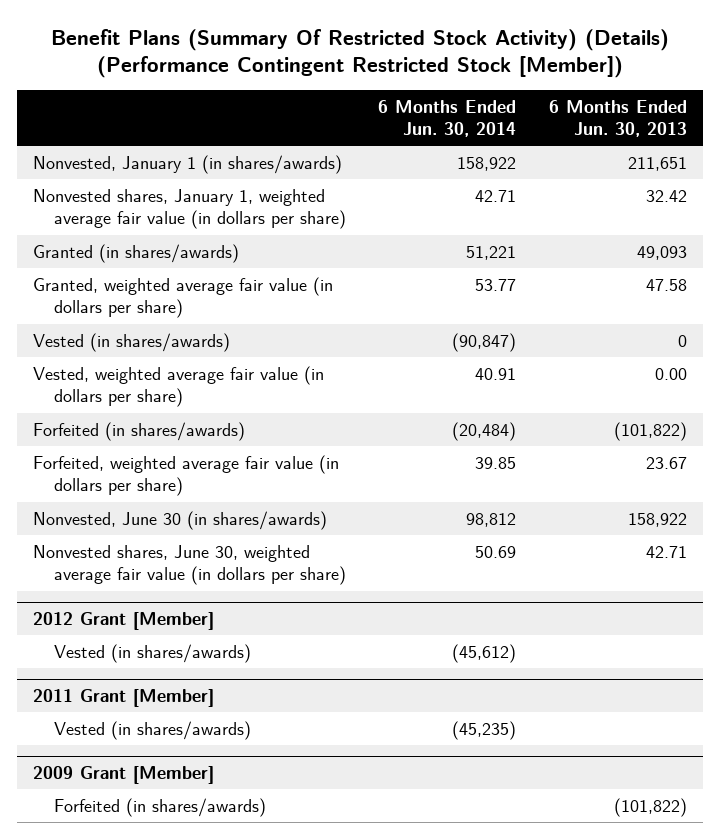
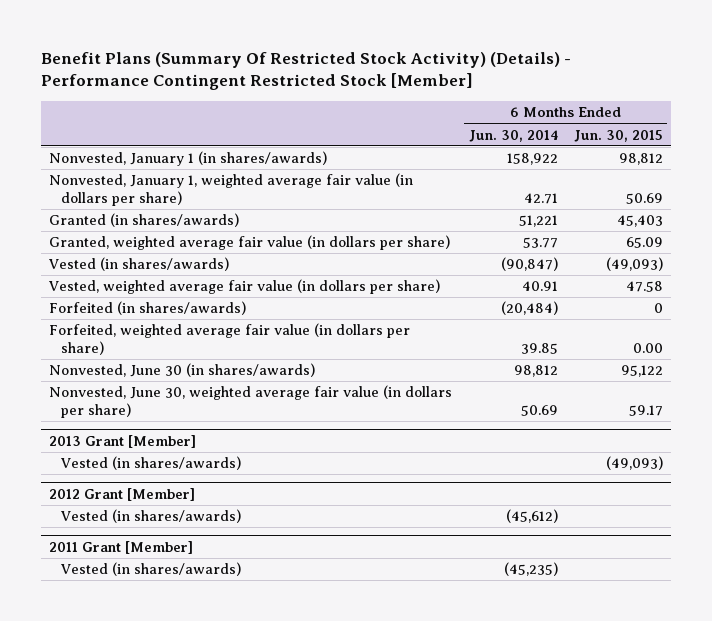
[51,28,670,79] Benefit Plans (Summary Of Restricted Stock Activity) (Details) (Performance Contingent Restricted Stock [Member]) -> [40,51,571,91] Benefit Plans (Summary Of Restricted Stock Activity) (Details) - Performance Contingent Restricted Stock [Member]
[549,99,688,138] 6 Months Ended Jun. 30, 2013 -> none
none -> [573,129,663,142] Jun. 30, 2015
[33,188,346,230] Nonvested shares, January 1, weighted average fair value (in dollars per share) -> [49,173,414,207] Nonvested, January 1, weighted average fair value (in dollars per share)
[33,544,346,586] Nonvested shares, June 30, weighted average fair value (in dollars per share) -> [49,385,453,419] Nonvested, June 30, weighted average fair value (in dollars per share)
none -> [49,435,197,449] 2013 Grant [Member]
none -> [60,456,242,471] Vested (in shares/awards)
[33,766,215,785] 2009 Grant [Member] -> none
[53,797,266,817] Forfeited (in shares/awards) -> none

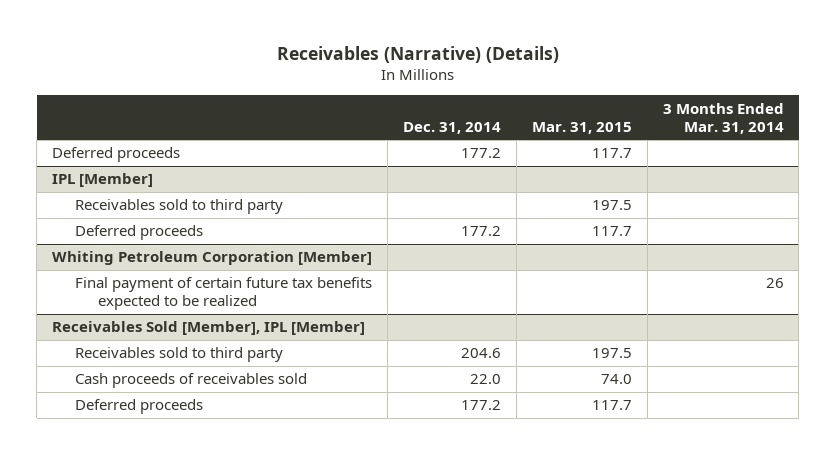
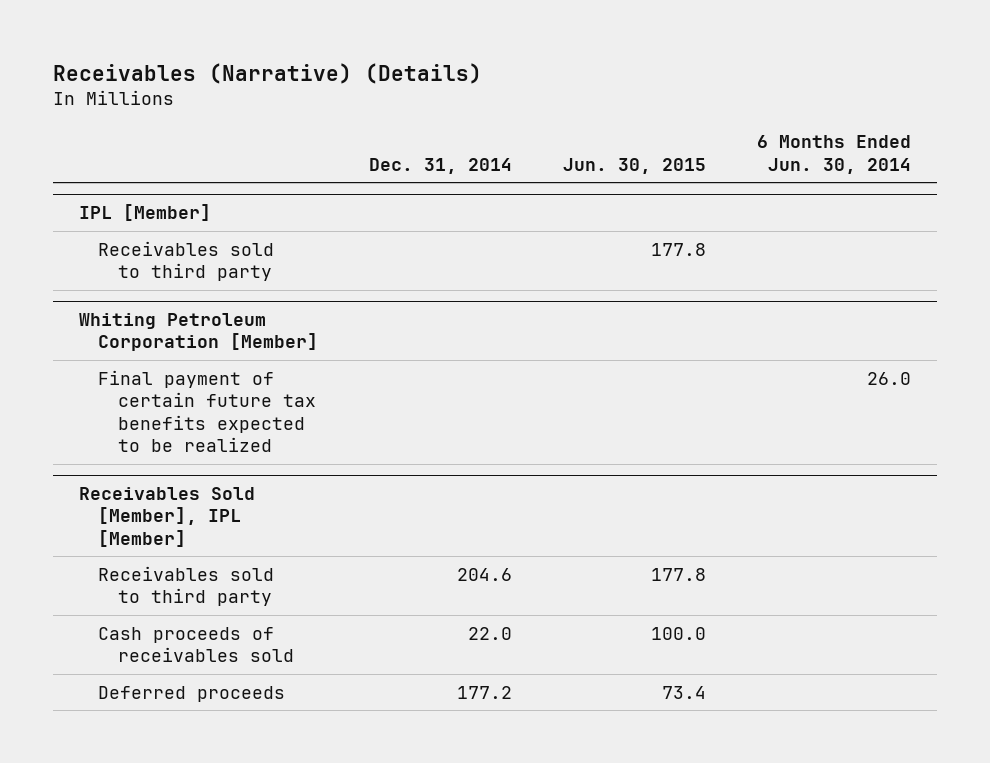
[531,121,632,134] Mar. 31, 2015 -> none
[662,102,784,134] 3 Months Ended Mar. 31, 2014 -> none
none -> [563,157,707,174] Jun. 30, 2015
none -> [757,135,912,174] 6 Months Ended Jun. 30, 2014
[52,147,181,163] Deferred proceeds -> none
[74,225,203,241] Deferred proceeds -> none

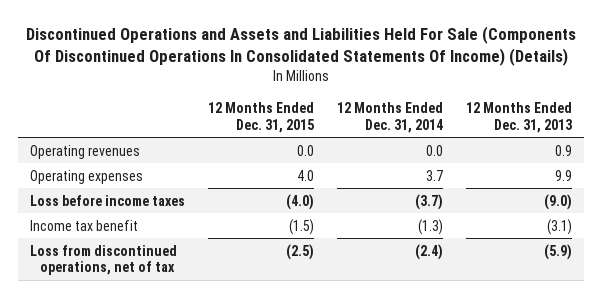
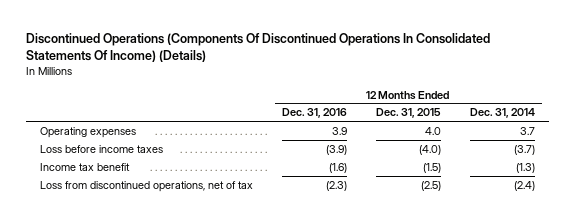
[26,26,577,67] Discontinued Operations and Assets and Liabilities Held For Sale (Components Of Discontinued Operations In Consolidated Statements Of Income) (Details) -> [25,32,490,62] Discontinued Operations (Components Of Discontinued Operations In Consolidated Statements Of Income) (Details)
[466,102,573,133] 12 Months Ended Dec. 31, 2013 -> none
none -> [281,108,347,119] Dec. 31, 2016
[29,144,140,159] Operating revenues -> none

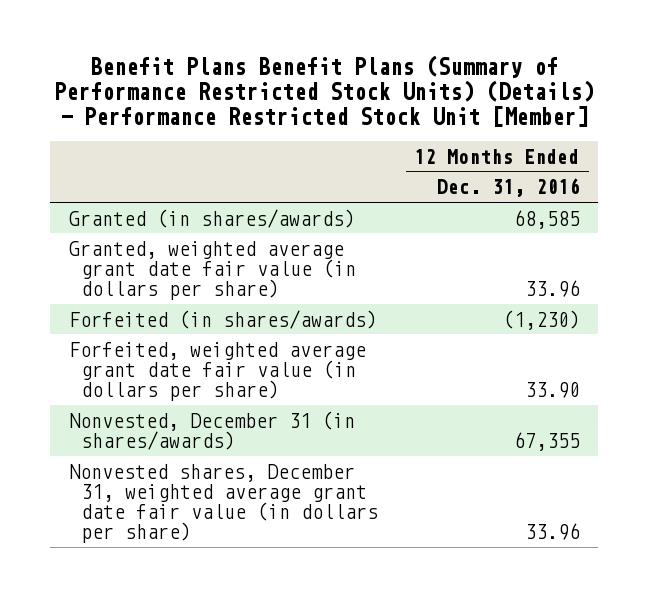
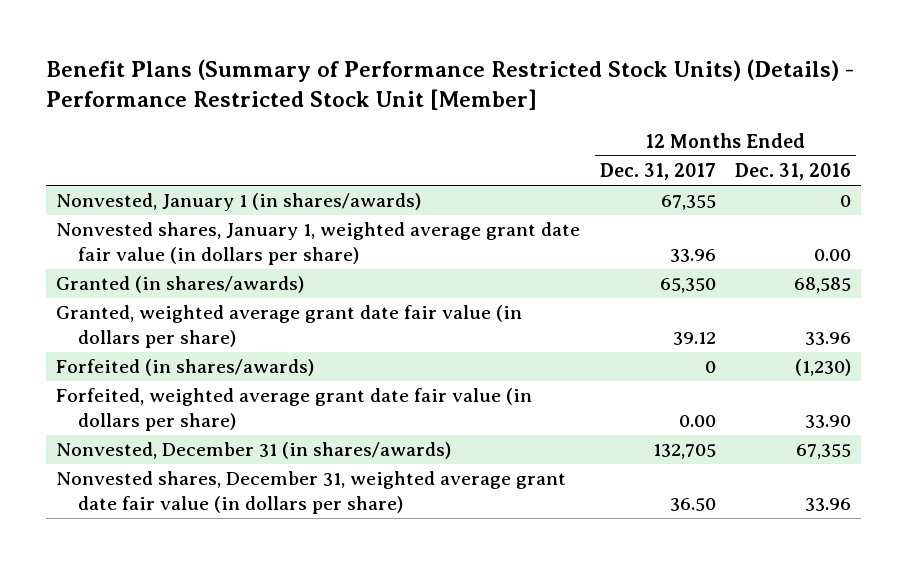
[54,55,595,128] Benefit Plans Benefit Plans (Summary of Performance Restricted Stock Units) (Details) - Performance Restricted Stock Unit [Member] -> [46,58,855,110] Benefit Plans (Summary of Performance Restricted Stock Units) (Details) - Performance Restricted Stock Unit [Member]
none -> [599,163,716,181] Dec. 31, 2017
none -> [56,193,422,212] Nonvested, January 1 (in shares/awards)
none -> [56,222,581,265] Nonvested shares, January 1, weighted average grant date fair value (in dollars per share)

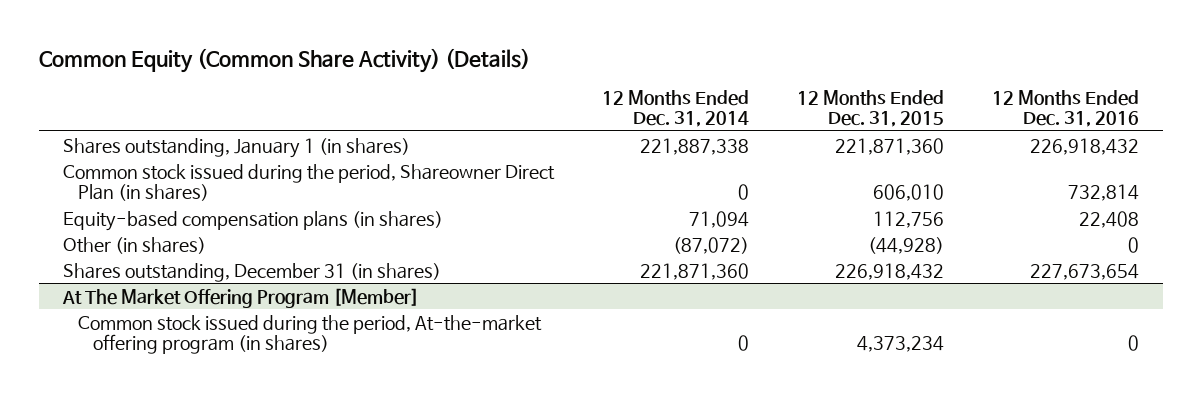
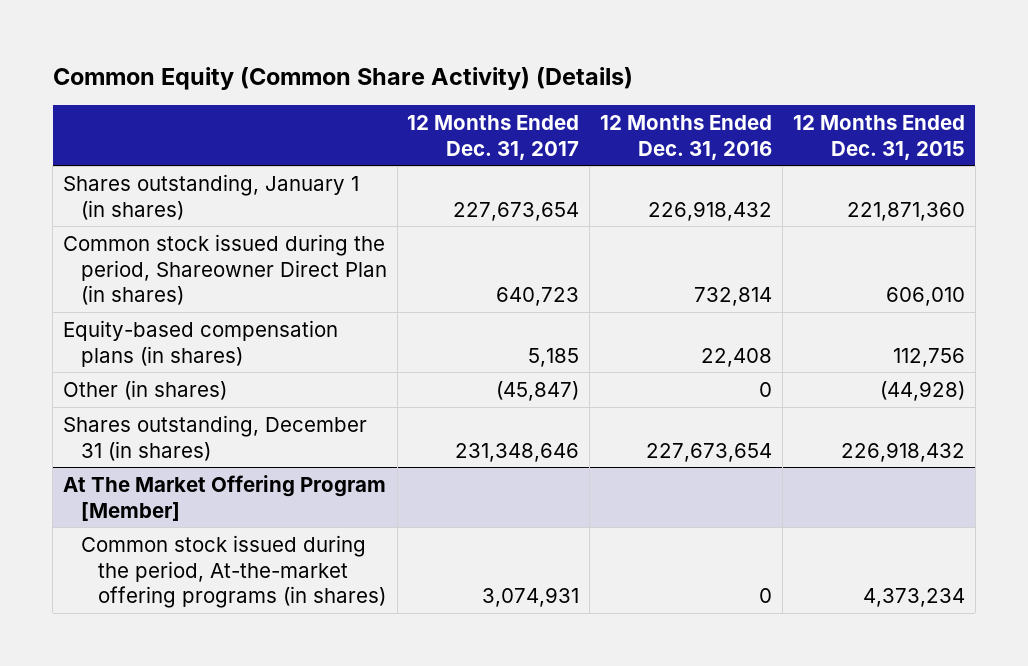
[601,89,749,128] 12 Months Ended Dec. 31, 2014 -> none
none -> [407,114,580,160] 12 Months Ended Dec. 31, 2017
[77,314,542,354] Common stock issued during the period, At-the-market offering program (in shares) -> [80,534,387,609] Common stock issued during the period, At-the-market offering programs (in shares)

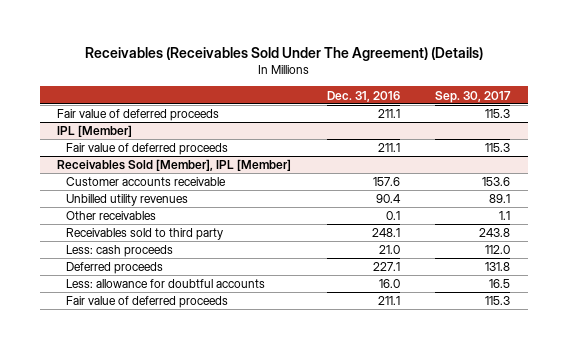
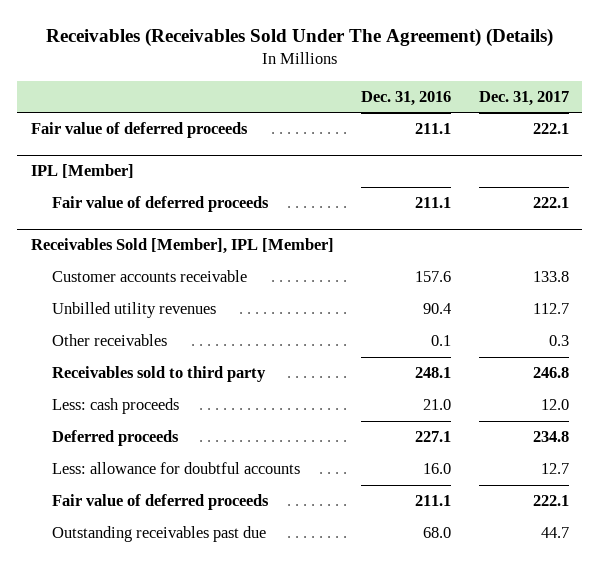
[435,90,512,103] Sep. 30, 2017 -> none
none -> [478,90,569,106] Dec. 31, 2017
none -> [52,526,267,543] Outstanding receivables past due

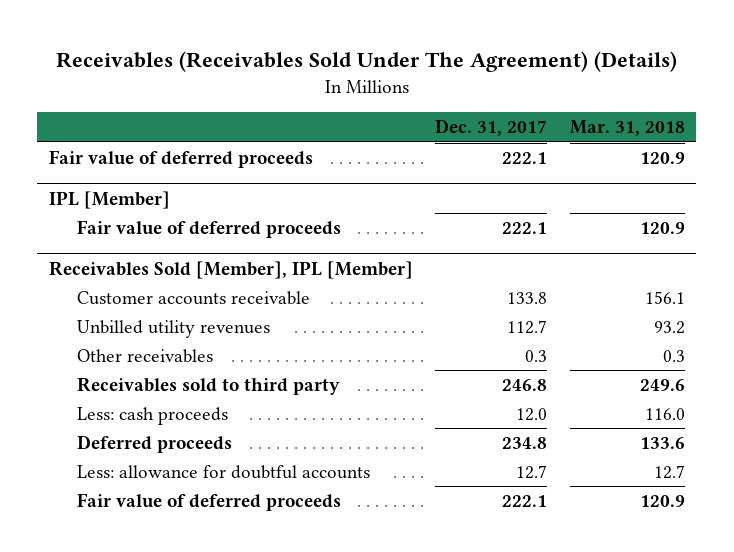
[361,90,452,106] Dec. 31, 2016 -> none
none -> [569,120,685,137] Mar. 31, 2018
[52,526,267,543] Outstanding receivables past due -> none

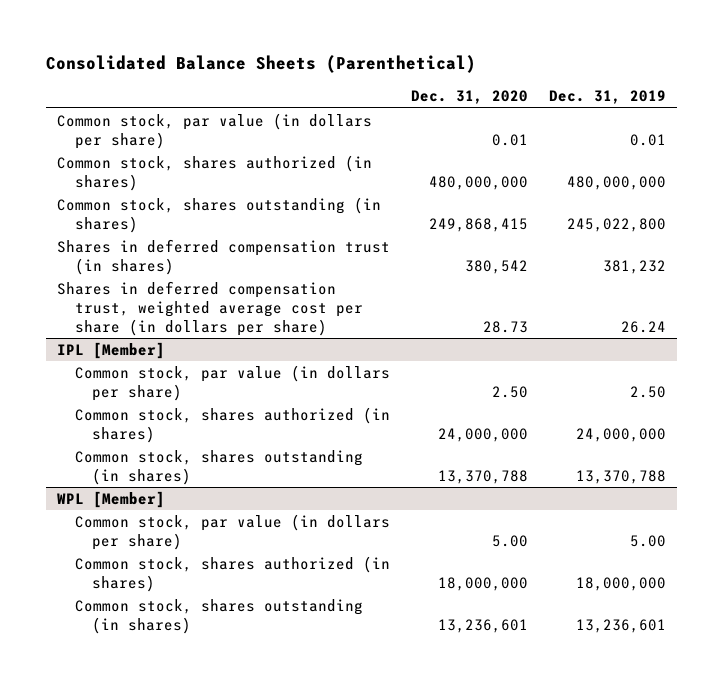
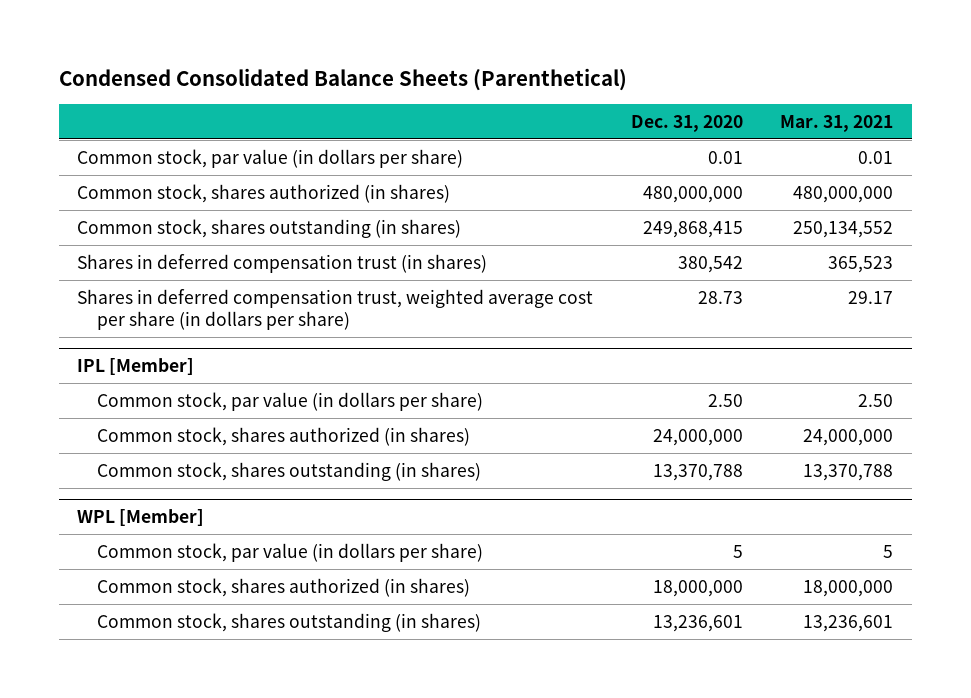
[46,55,477,74] Consolidated Balance Sheets (Parenthetical) -> [58,68,627,92] Condensed Consolidated Balance Sheets (Parenthetical)
[549,90,667,105] Dec. 31, 2019 -> none
none -> [780,114,894,132] Mar. 31, 2021
[492,534,529,547] 5.00 -> [732,544,743,558] 5

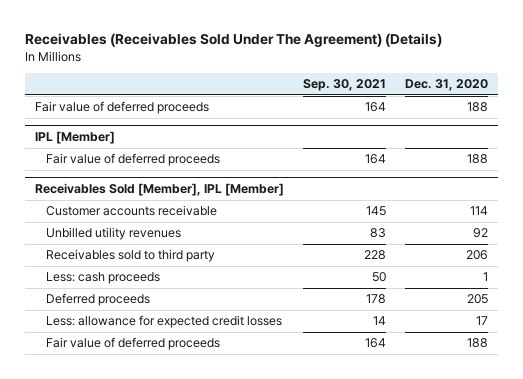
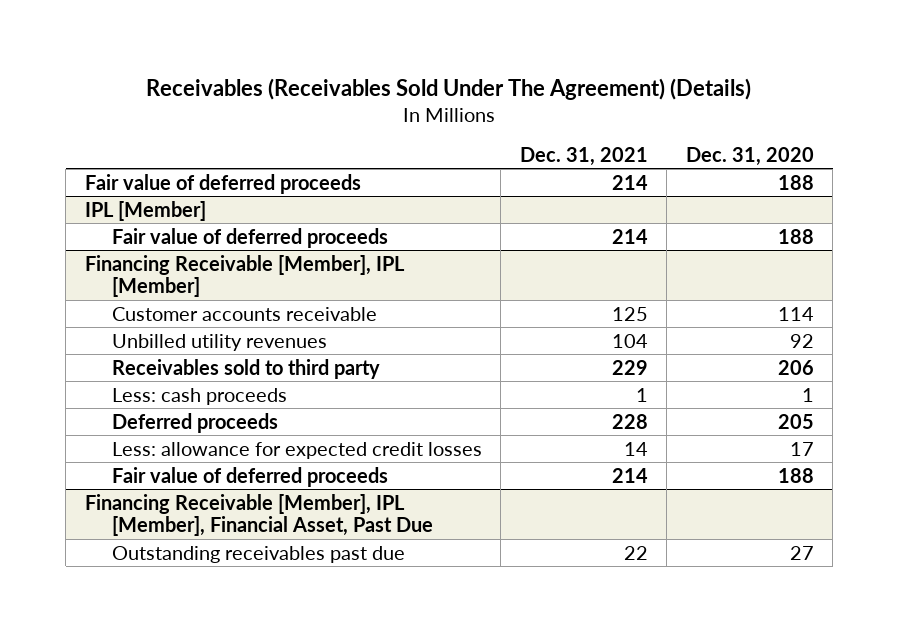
[302,79,386,92] Sep. 30, 2021 -> none
none -> [519,146,648,166] Dec. 31, 2021
[34,183,284,197] Receivables Sold [Member], IPL [Member] -> none
none -> [84,254,405,298] Financing Receivable [Member], IPL [Member]
none -> [84,493,433,537] Financing Receivable [Member], IPL [Member], Financial Asset, Past Due
none -> [111,545,405,563] Outstanding receivables past due

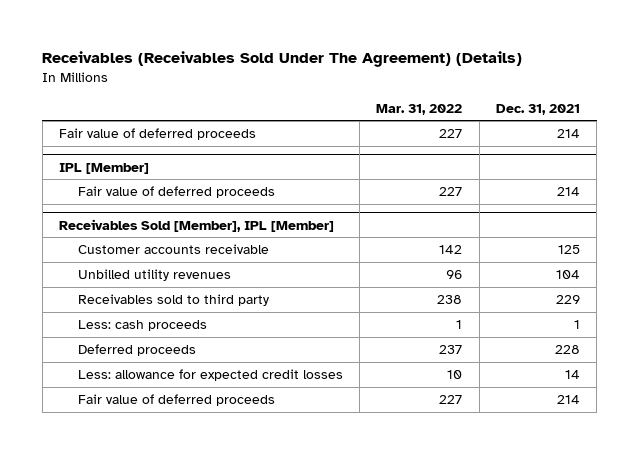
[685,146,814,166] Dec. 31, 2020 -> none
none -> [376,103,463,115] Mar. 31, 2022
[84,254,405,298] Financing Receivable [Member], IPL [Member] -> none
none -> [58,218,334,232] Receivables Sold [Member], IPL [Member]
[84,493,433,537] Financing Receivable [Member], IPL [Member], Financial Asset, Past Due -> none
[111,545,405,563] Outstanding receivables past due -> none

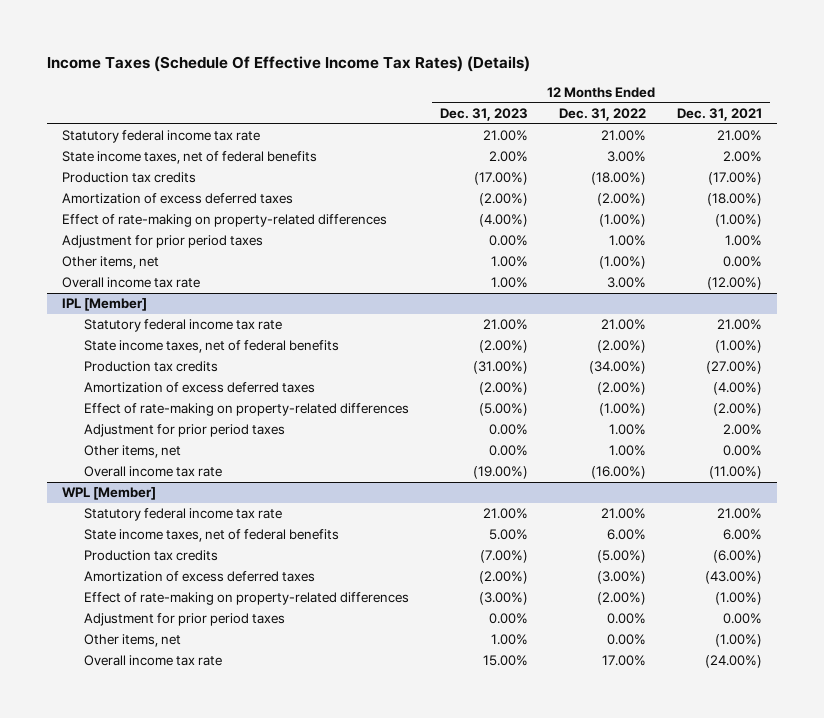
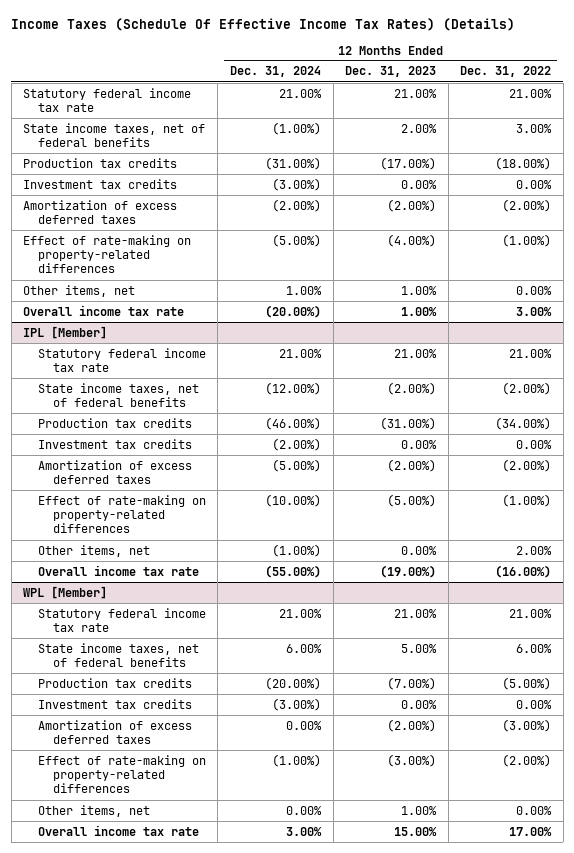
[676,107,762,121] Dec. 31, 2021 -> none
none -> [229,66,321,78] Dec. 31, 2024
none -> [23,178,178,189] Investment tax credits
[62,235,264,249] Adjustment for prior period taxes -> none
[598,256,646,270] (1.00%) -> [516,285,553,295] 0.00%
none -> [37,438,192,449] Investment tax credits
[83,424,285,438] Adjustment for prior period taxes -> none
[608,445,646,457] 1.00% -> [516,545,553,555] 2.00%
none -> [37,698,192,709] Investment tax credits
[83,613,285,627] Adjustment for prior period taxes -> none

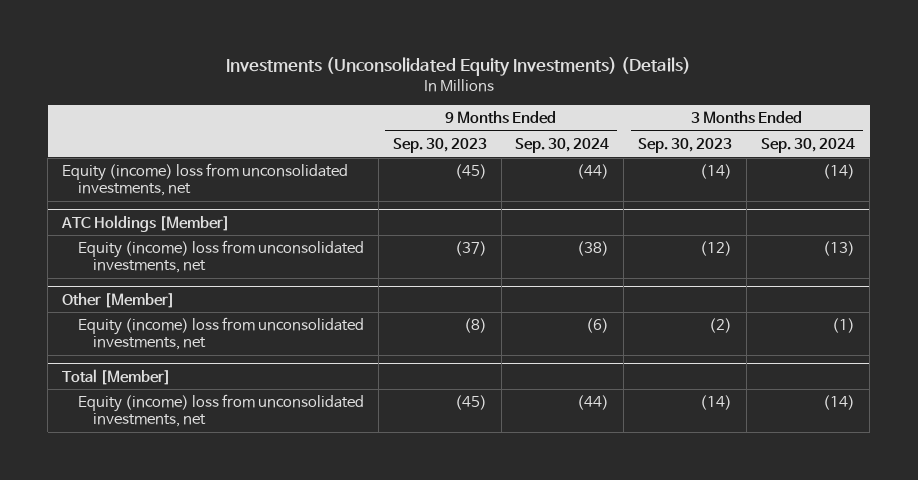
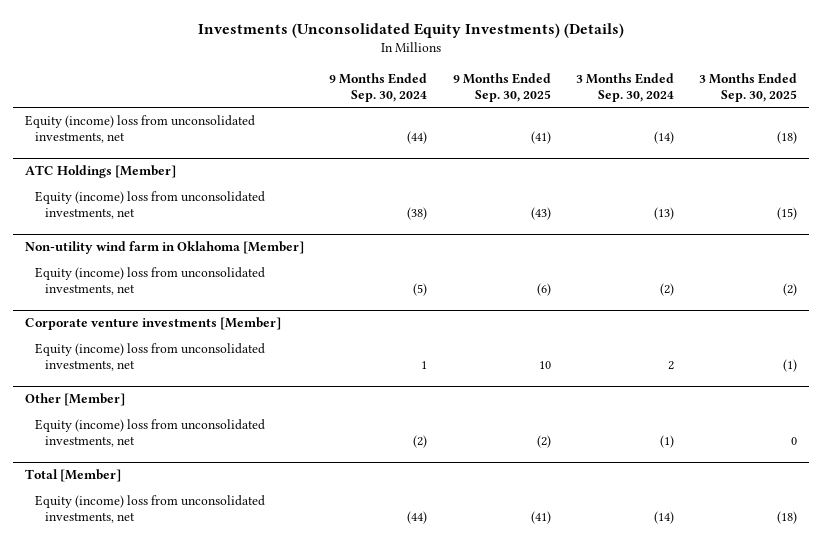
[392,138,487,154] Sep. 30, 2023 -> none
[638,138,733,154] Sep. 30, 2023 -> none
none -> [452,72,551,102] 9 Months Ended Sep. 30, 2025
none -> [698,72,797,102] 3 Months Ended Sep. 30, 2025
none -> [25,241,305,255] Non-utility wind farm in Oklahoma [Member]
none -> [35,267,266,296] Equity (income) loss from unconsolidated investments, net
none -> [25,317,282,331] Corporate venture investments [Member]
none -> [35,343,266,372] Equity (income) loss from unconsolidated investments, net
[586,318,610,334] (6) -> [413,435,428,449] (2)

